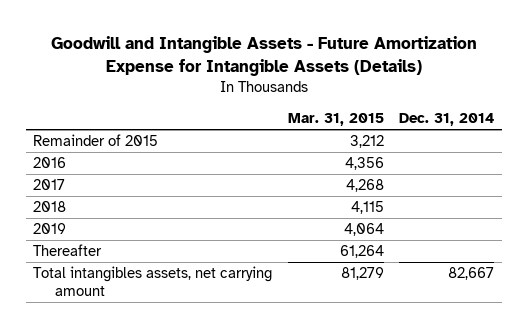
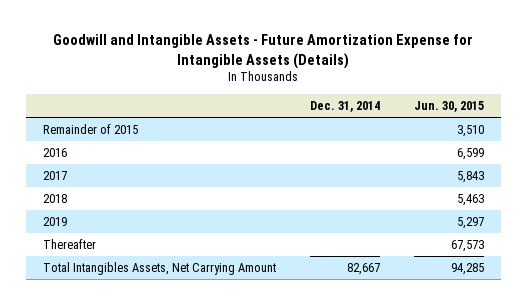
[287,113,384,127] Mar. 31, 2015 -> none
none -> [413,101,484,113] Jun. 30, 2015
[33,266,273,297] Total intangibles assets, net carrying amount -> [42,262,276,276] Total Intangibles Assets, Net Carrying Amount

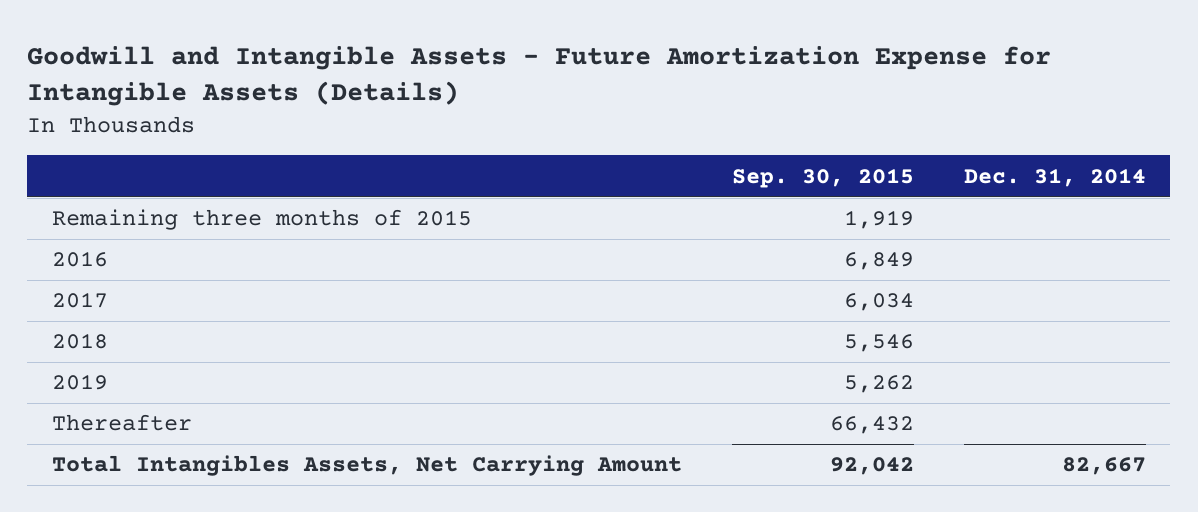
[413,101,484,113] Jun. 30, 2015 -> none
none -> [731,167,914,188] Sep. 30, 2015
[42,124,138,135] Remainder of 2015 -> [52,209,473,231] Remaining three months of 2015

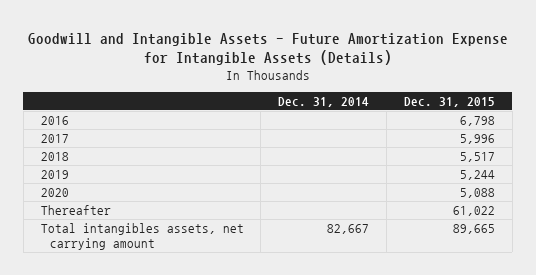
[731,167,914,188] Sep. 30, 2015 -> none
none -> [404,96,496,107] Dec. 31, 2015
[52,209,473,231] Remaining three months of 2015 -> none
none -> [40,188,69,198] 2020
[52,455,683,477] Total Intangibles Assets, Net Carrying Amount -> [40,223,244,250] Total intangibles assets, net carrying amount

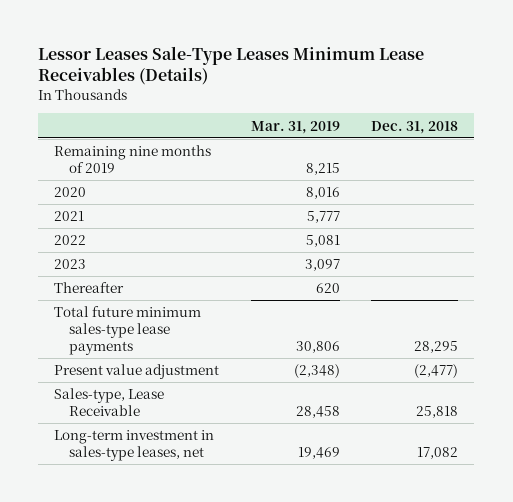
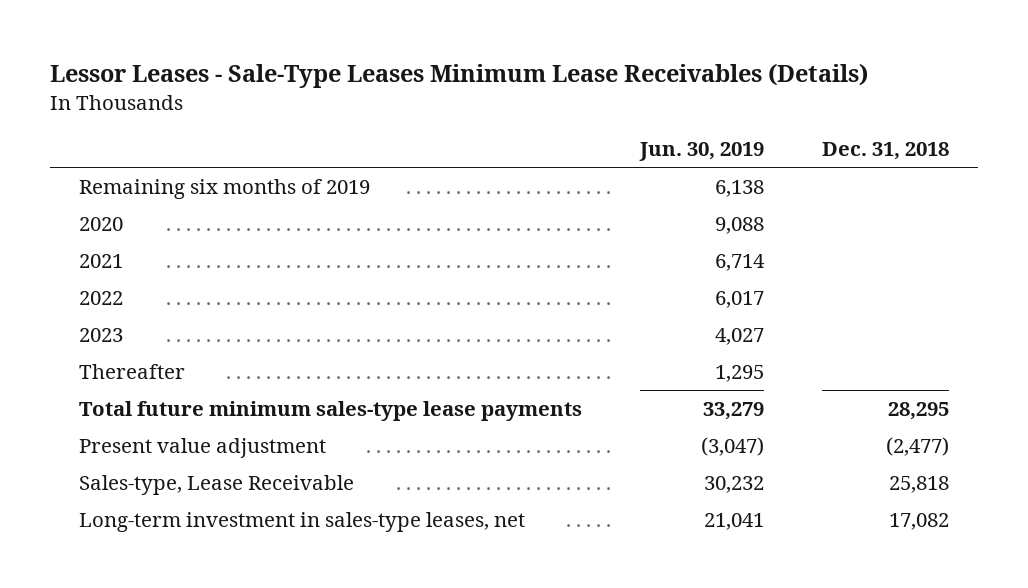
[38,45,425,86] Lessor Leases Sale-Type Leases Minimum Lease Receivables (Details) -> [50,63,869,89] Lessor Leases - Sale-Type Leases Minimum Lease Receivables (Details)
[250,120,340,134] Mar. 31, 2019 -> none
none -> [639,141,765,161] Jun. 30, 2019
[54,145,212,173] Remaining nine months of 2019 -> [79,178,371,199] Remaining six months of 2019

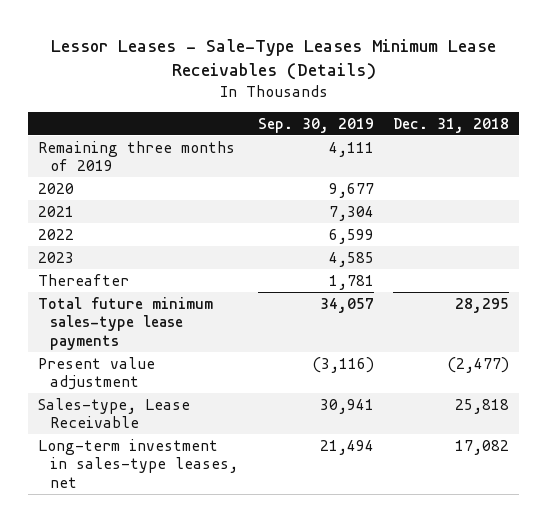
[639,141,765,161] Jun. 30, 2019 -> none
none -> [257,117,374,133] Sep. 30, 2019
[79,178,371,199] Remaining six months of 2019 -> [37,140,235,172] Remaining three months of 2019

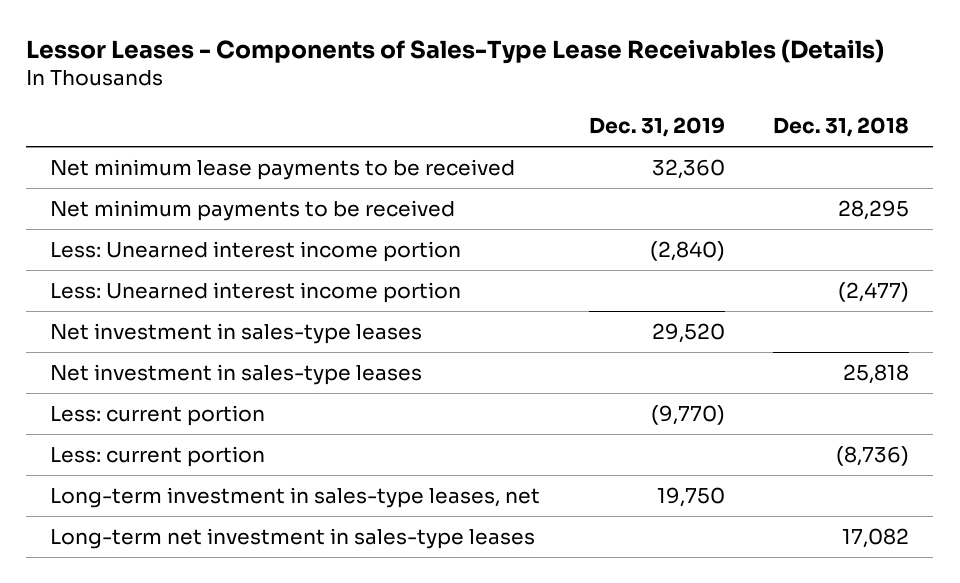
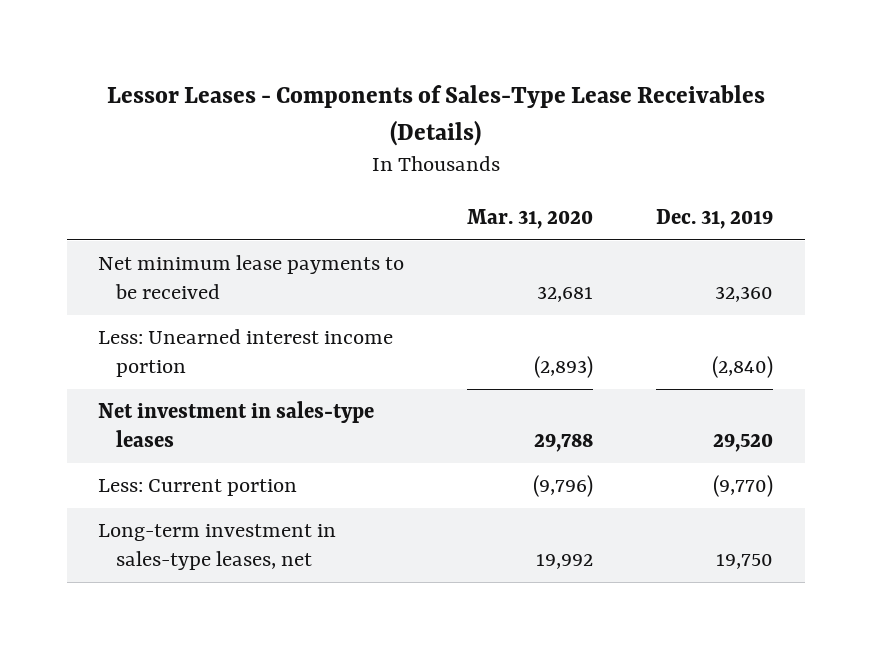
[773,117,910,138] Dec. 31, 2018 -> none
none -> [467,209,594,230] Mar. 31, 2020
[50,199,456,221] Net minimum payments to be received -> none
[50,281,462,303] Less: Unearned interest income portion -> none
[50,363,423,385] Net investment in sales-type leases -> none
[50,445,266,467] Less: current portion -> none
[50,404,266,426] Less: current portion -> [98,479,298,497] Less: Current portion
[50,527,536,549] Long-term net investment in sales-type leases -> none

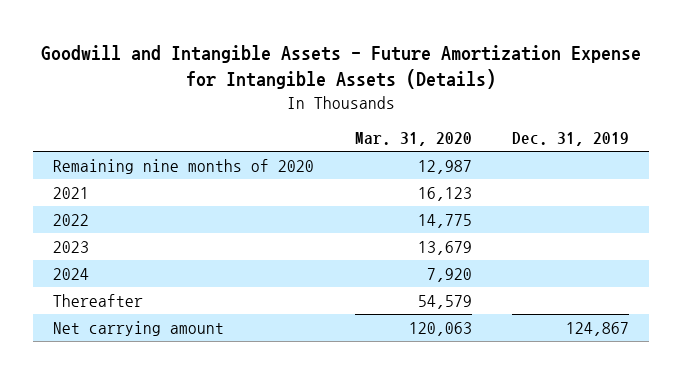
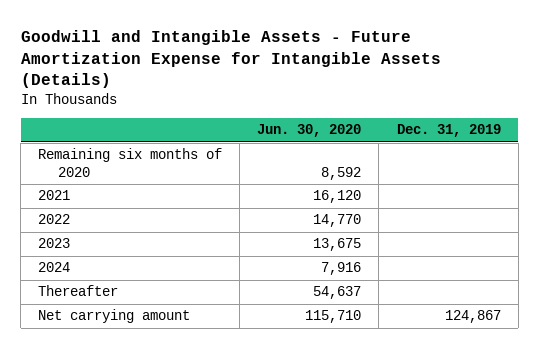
[354,132,472,147] Mar. 31, 2020 -> none
none -> [257,124,362,138] Jun. 30, 2020
[53,158,315,174] Remaining nine months of 2020 -> [38,148,223,177] Remaining six months of 2020

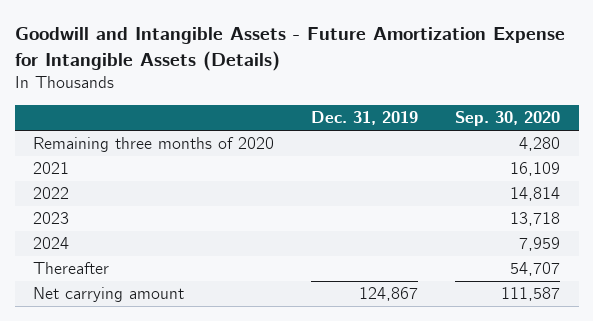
[257,124,362,138] Jun. 30, 2020 -> none
none -> [455,111,561,127] Sep. 30, 2020
[38,148,223,177] Remaining six months of 2020 -> [33,137,275,153] Remaining three months of 2020

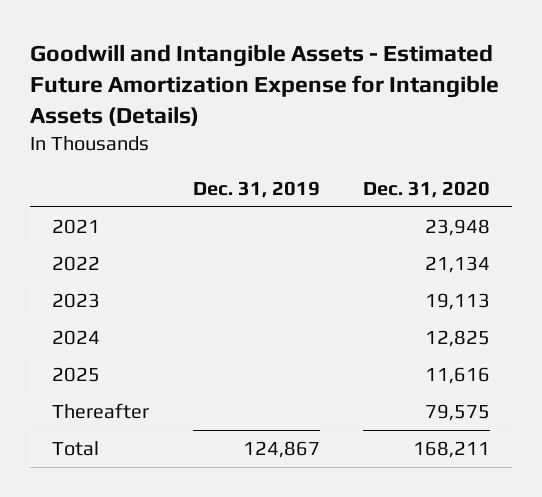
[14,27,565,72] Goodwill and Intangible Assets - Future Amortization Expense for Intangible Assets (Details) -> [29,43,499,126] Goodwill and Intangible Assets - Estimated Future Amortization Expense for Intangible Assets (Details)
[455,111,561,127] Sep. 30, 2020 -> none
none -> [363,180,491,198] Dec. 31, 2020
[33,137,275,153] Remaining three months of 2020 -> none
none -> [51,367,100,383] 2025
[33,287,185,303] Net carrying amount -> [51,441,99,457] Total

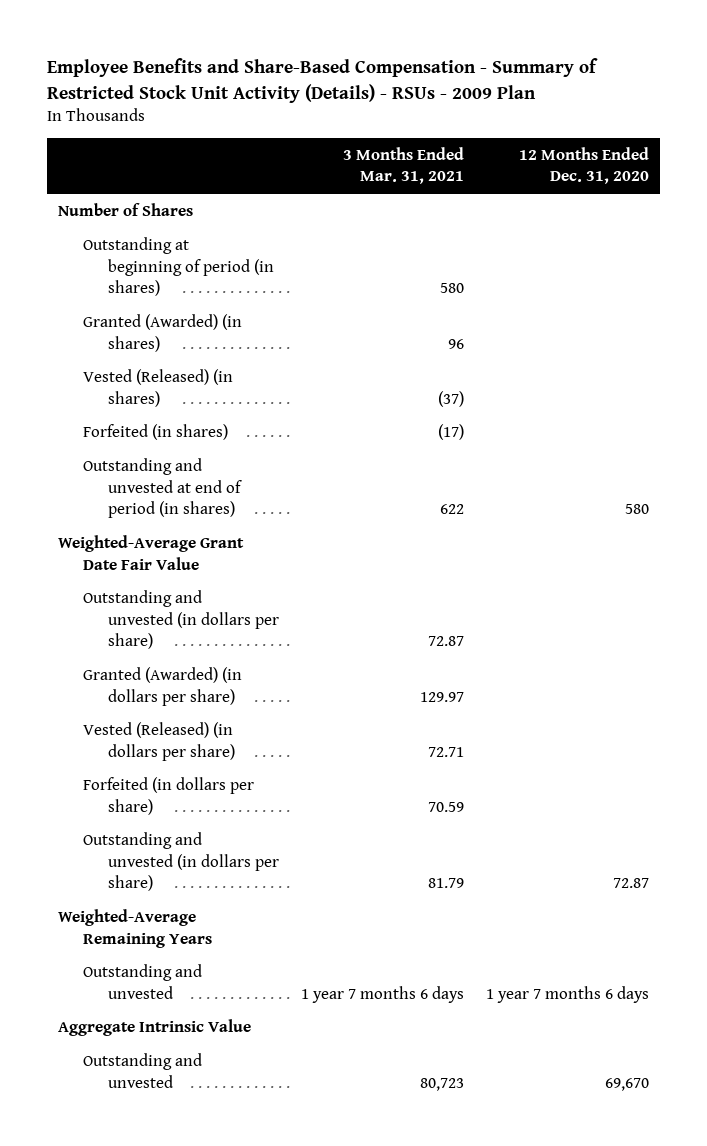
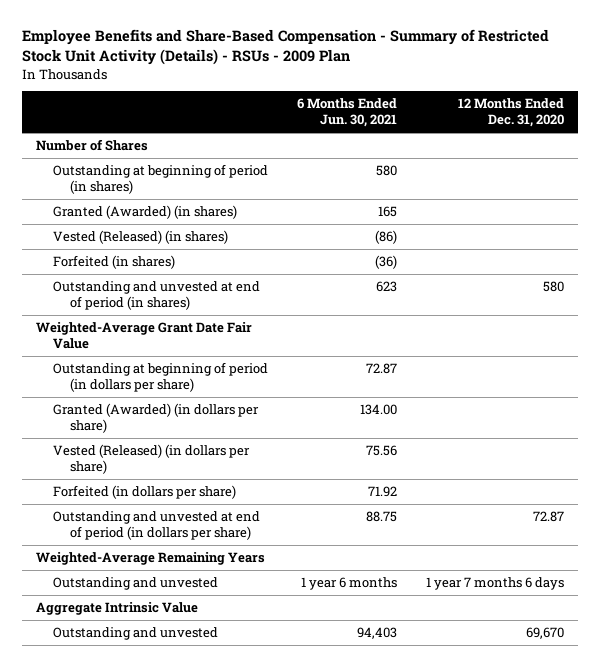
[343,147,465,185] 3 Months Ended Mar. 31, 2021 -> none
none -> [296,98,397,128] 6 Months Ended Jun. 30, 2021
[83,590,280,649] Outstanding and unvested (in dollars per share) -> [53,361,269,392] Outstanding at beginning of period (in dollars per share)
[83,832,280,891] Outstanding and unvested (in dollars per share) -> [53,510,261,540] Outstanding and unvested at end of period (in dollars per share)

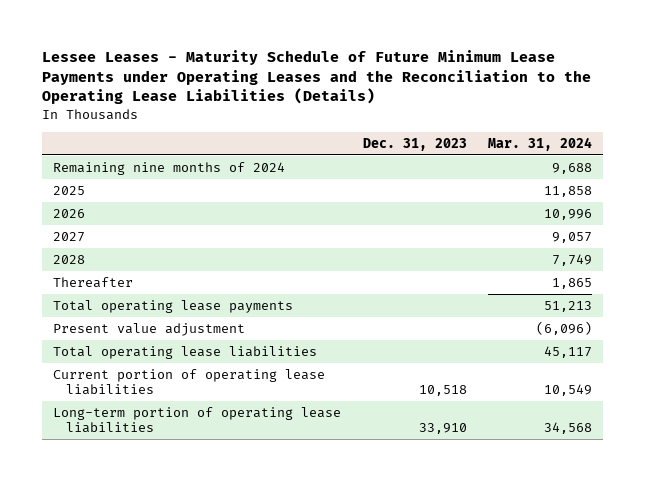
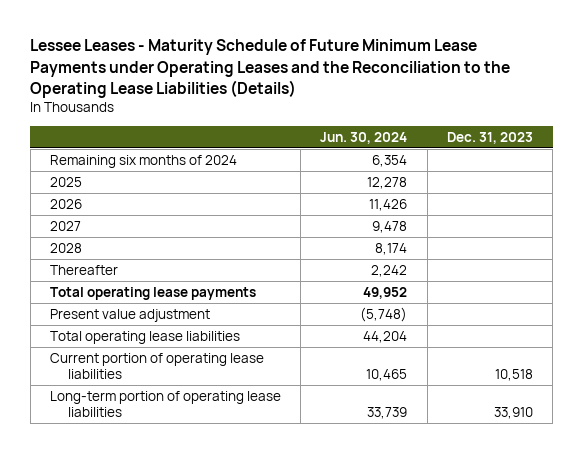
[488,136,593,151] Mar. 31, 2024 -> none
none -> [320,131,408,144] Jun. 30, 2024
[52,162,285,176] Remaining nine months of 2024 -> [49,154,237,168] Remaining six months of 2024

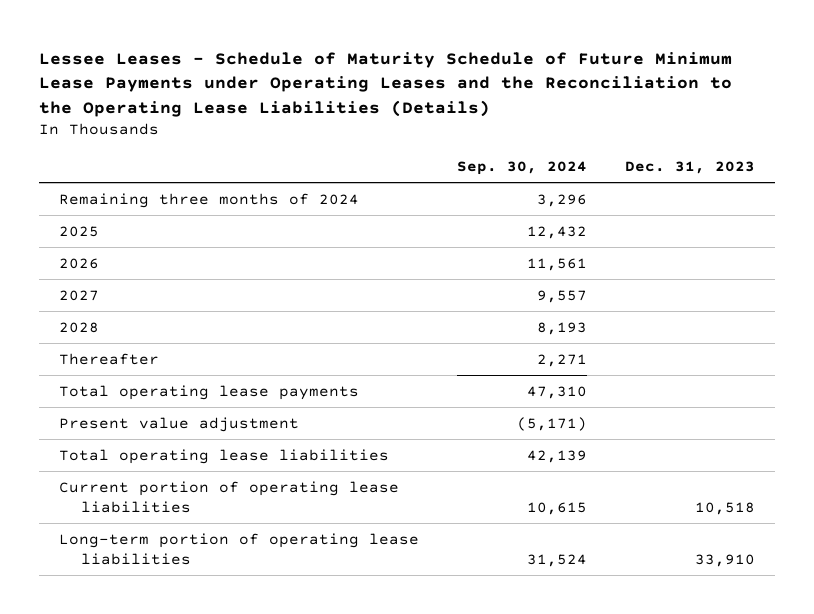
[30,39,511,98] Lessee Leases - Maturity Schedule of Future Minimum Lease Payments under Operating Leases and the Reconciliation to the Operating Lease Liabilities (Details) -> [39,51,733,117] Lessee Leases - Schedule of Maturity Schedule of Future Minimum Lease Payments under Operating Leases and the Reconciliation to the Operating Lease Liabilities (Details)
[320,131,408,144] Jun. 30, 2024 -> none
none -> [456,160,587,175] Sep. 30, 2024
[49,154,237,168] Remaining six months of 2024 -> [58,192,359,208] Remaining three months of 2024

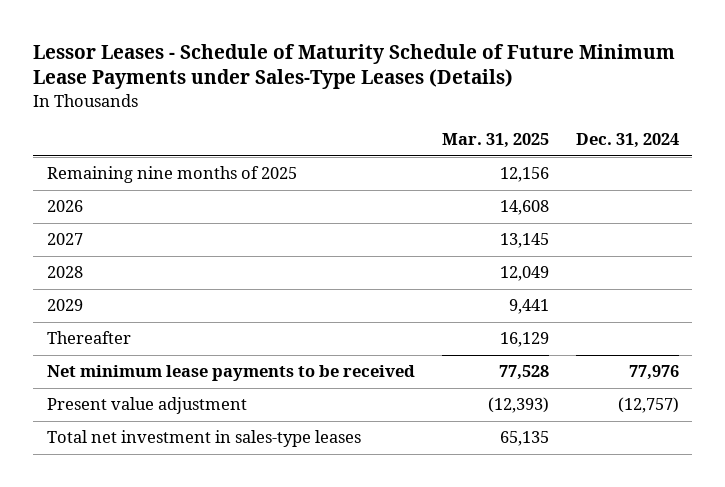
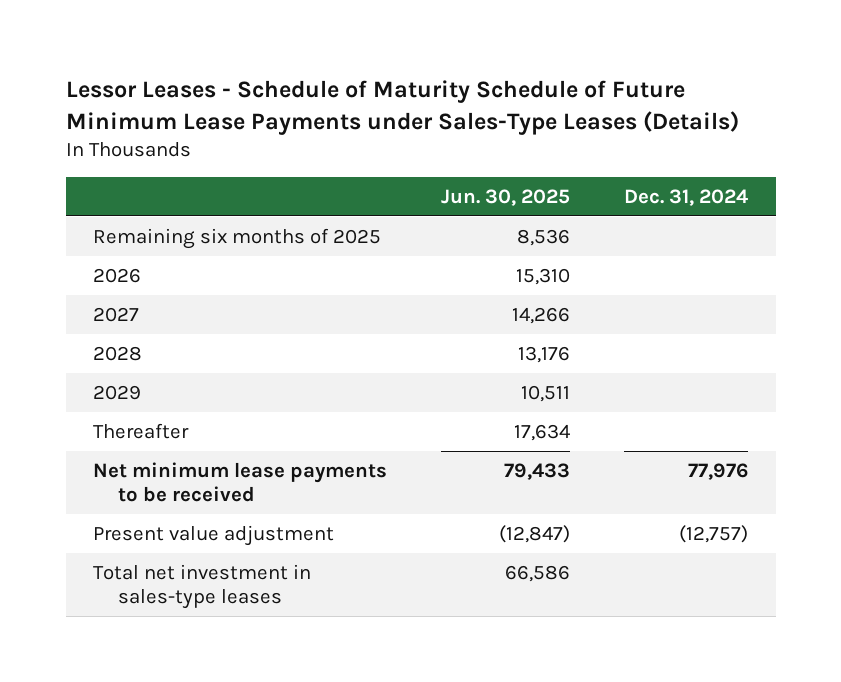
[441,133,549,149] Mar. 31, 2025 -> none
none -> [441,188,571,206] Jun. 30, 2025
[46,166,297,184] Remaining nine months of 2025 -> [92,227,381,249] Remaining six months of 2025

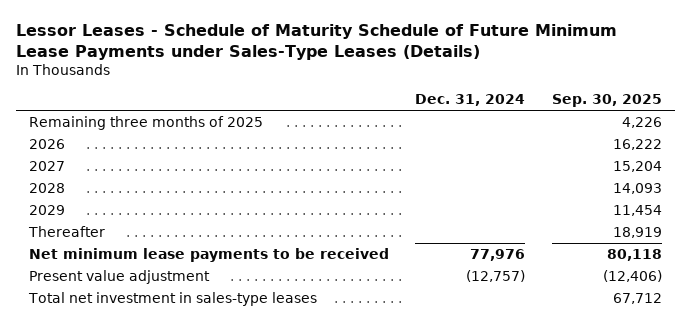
[441,188,571,206] Jun. 30, 2025 -> none
none -> [552,94,663,108] Sep. 30, 2025
[92,227,381,249] Remaining six months of 2025 -> [28,115,263,130] Remaining three months of 2025

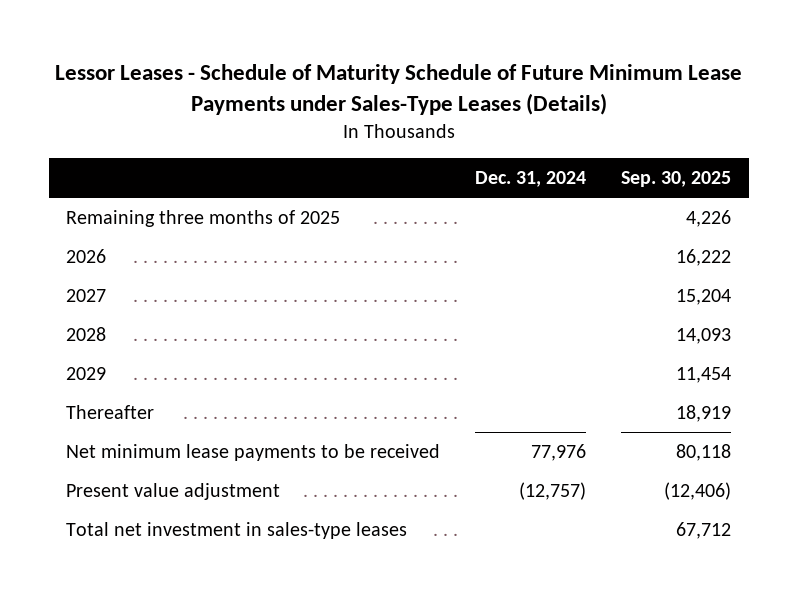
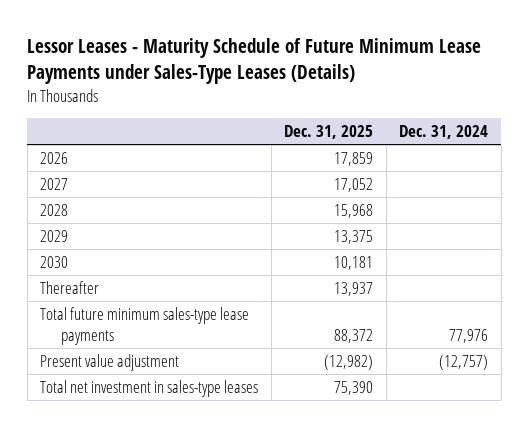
[54,63,742,116] Lessor Leases - Schedule of Maturity Schedule of Future Minimum Lease Payments under Sales-Type Leases (Details) -> [27,38,482,84] Lessor Leases - Maturity Schedule of Future Minimum Lease Payments under Sales-Type Leases (Details)
[621,171,732,188] Sep. 30, 2025 -> none
none -> [284,125,374,140] Dec. 31, 2025
[66,209,341,227] Remaining three months of 2025 -> none
none -> [40,255,69,268] 2030
[66,443,441,461] Net minimum lease payments to be received -> [40,306,250,346] Total future minimum sales-type lease payments

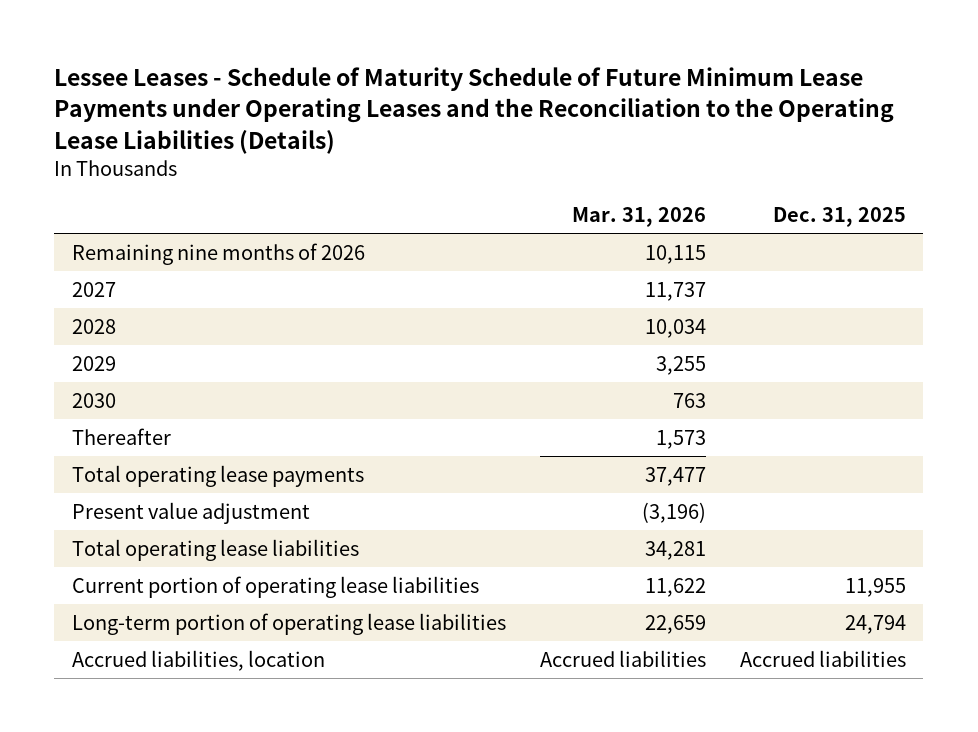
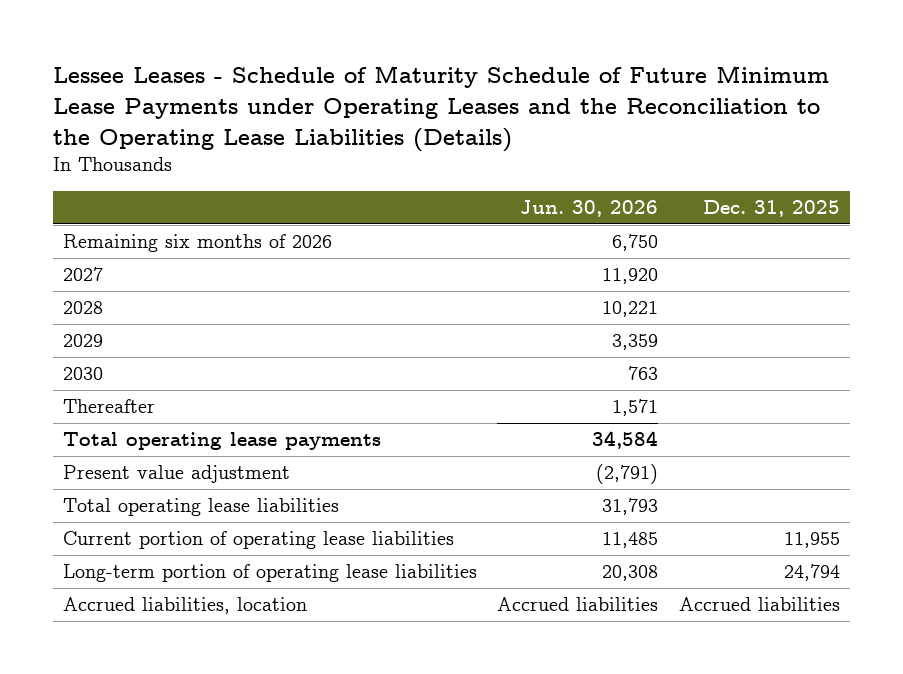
[571,207,706,228] Mar. 31, 2026 -> none
none -> [520,200,659,218] Jun. 30, 2026
[71,242,365,265] Remaining nine months of 2026 -> [62,234,332,253] Remaining six months of 2026

